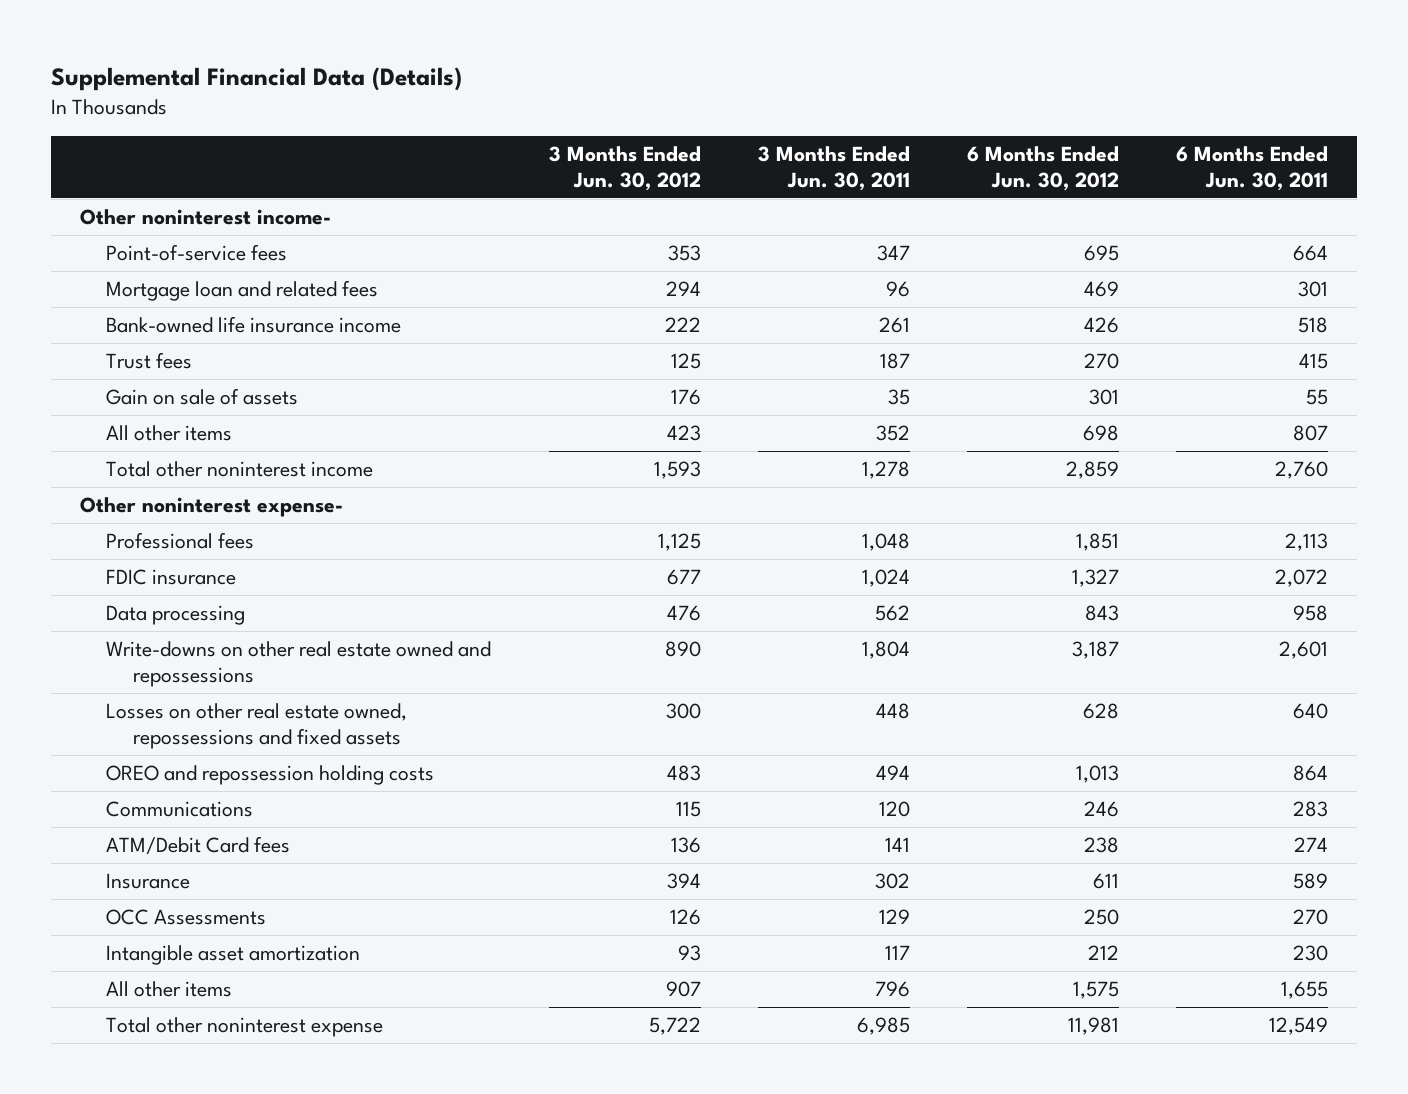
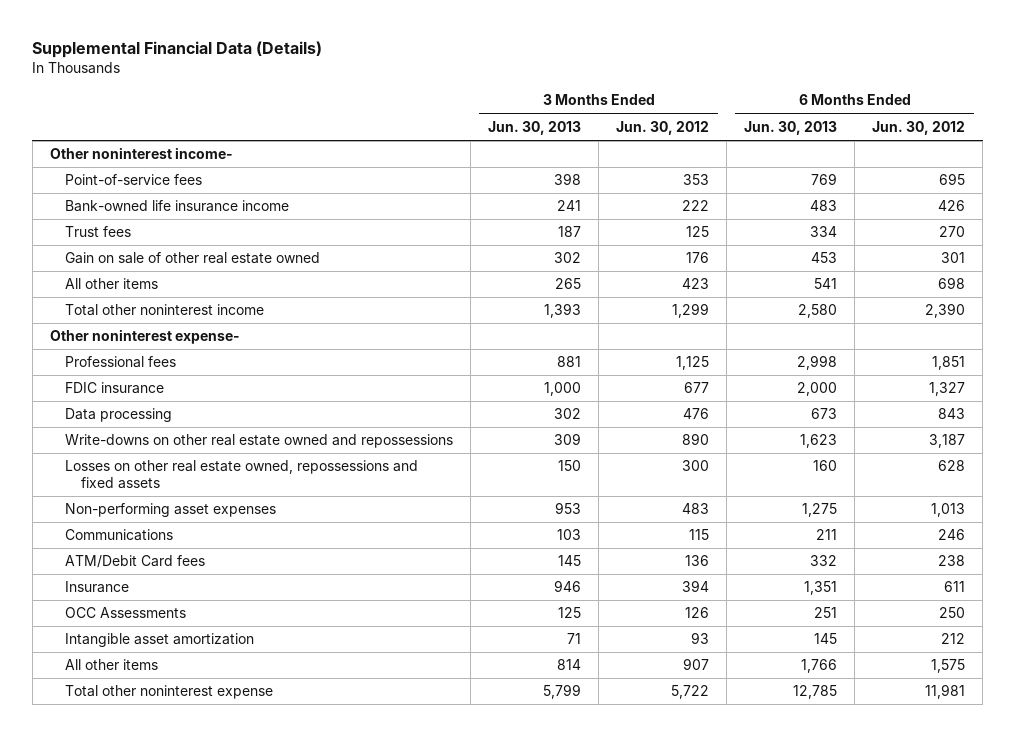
[757,145,910,192] 3 Months Ended Jun. 30, 2011 -> none
[1175,145,1328,192] 6 Months Ended Jun. 30, 2011 -> none
none -> [488,120,582,135] Jun. 30, 2013
none -> [744,120,838,135] Jun. 30, 2013
[106,280,379,302] Mortgage loan and related fees -> none
[106,388,299,406] Gain on sale of assets -> [65,252,321,265] Gain on sale of other real estate owned
[653,461,701,480] 1,593 -> [672,303,710,319] 1,299
[1065,461,1119,480] 2,859 -> [925,303,966,319] 2,390
[106,765,435,786] OREO and repossession holding costs -> [65,503,277,518] Non-performing asset expenses

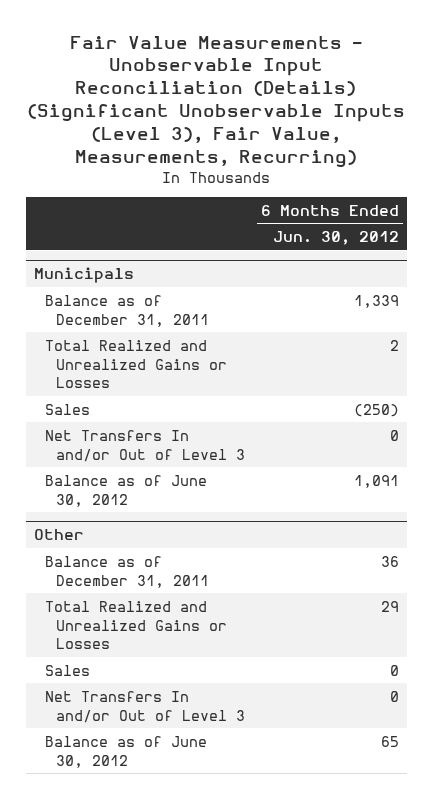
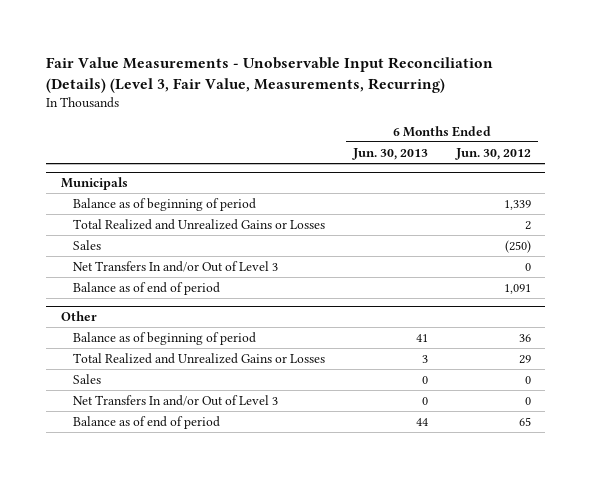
[27,35,406,168] Fair Value Measurements - Unobservable Input Reconciliation (Details) (Significant Unobservable Inputs (Level 3), Fair Value, Measurements, Recurring) -> [46,56,494,93] Fair Value Measurements - Unobservable Input Reconciliation (Details) (Level 3, Fair Value, Measurements, Recurring)
none -> [351,147,428,160] Jun. 30, 2013
[44,294,209,327] Balance as of December 31, 2011 -> [72,198,256,212] Balance as of beginning of period
[44,474,207,507] Balance as of June 30, 2012 -> [72,282,220,296] Balance as of end of period
[44,555,209,588] Balance as of December 31, 2011 -> [72,332,256,346] Balance as of beginning of period
[44,735,207,768] Balance as of June 30, 2012 -> [72,416,220,430] Balance as of end of period

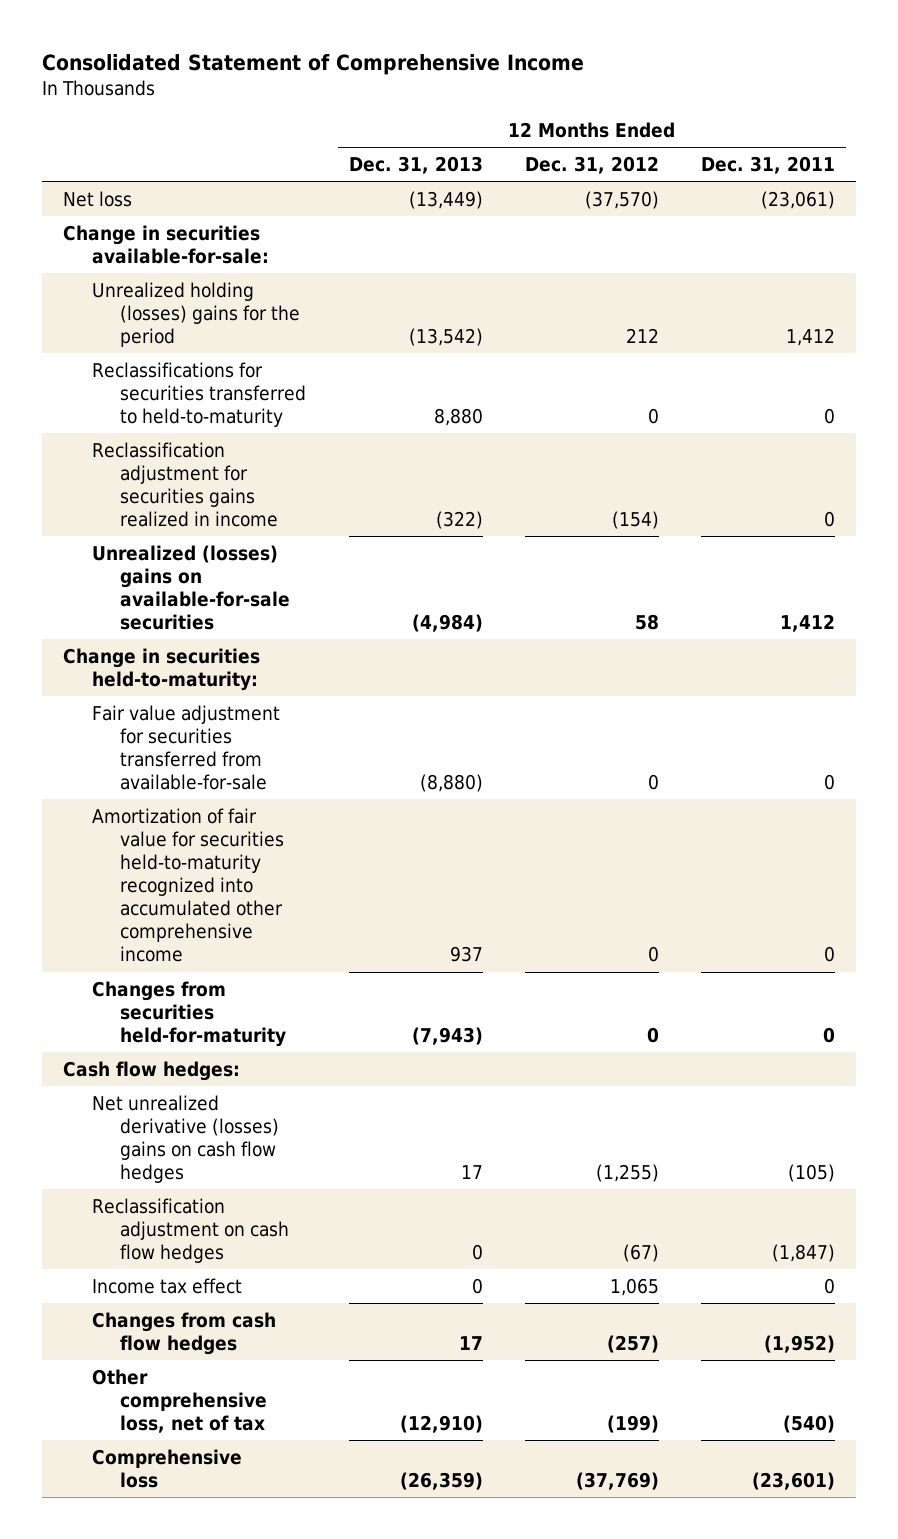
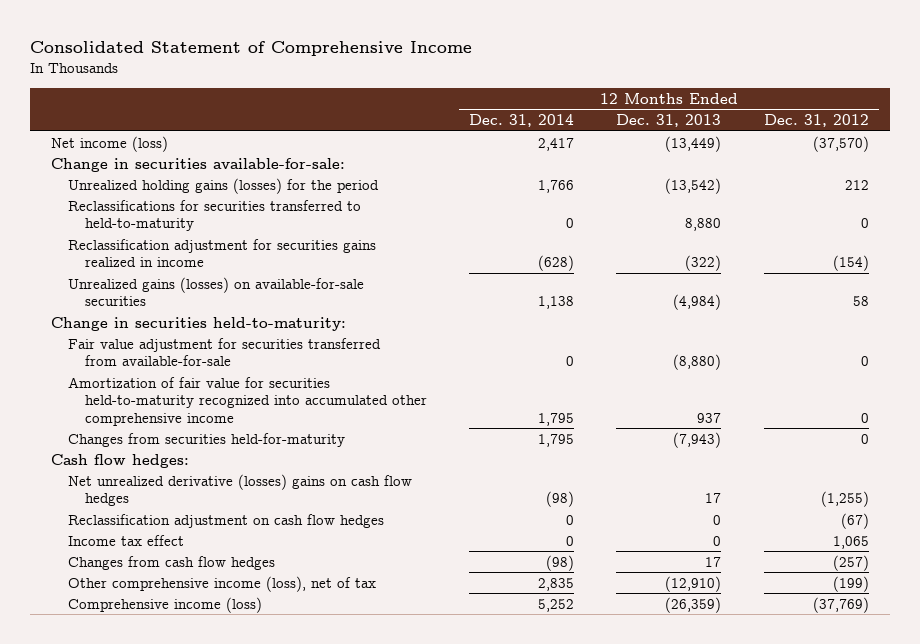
[701,156,836,175] Dec. 31, 2011 -> none
none -> [469,114,575,128] Dec. 31, 2014
[62,190,132,207] Net loss -> [51,135,169,152] Net income (loss)
[91,281,301,347] Unrealized holding (losses) gains for the period -> [67,177,379,194] Unrealized holding gains (losses) for the period
[91,544,291,631] Unrealized (losses) gains on available-for-sale securities -> [67,276,364,307] Unrealized gains (losses) on available-for-sale securities
[91,1368,268,1433] Other comprehensive loss, net of tax -> [67,575,376,592] Other comprehensive income (loss), net of tax
[91,1448,242,1488] Comprehensive loss -> [67,596,262,613] Comprehensive income (loss)

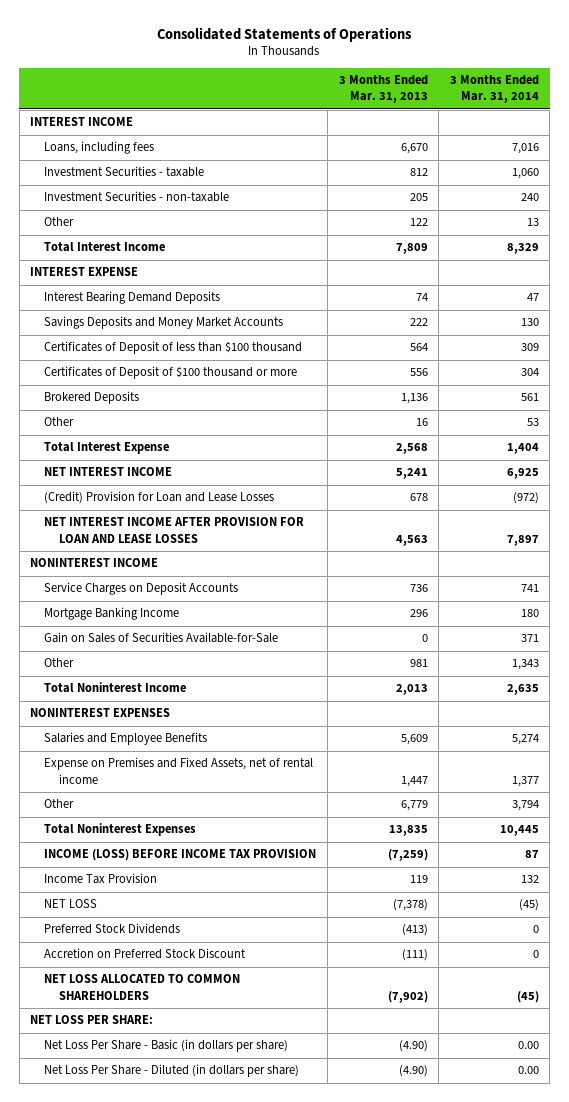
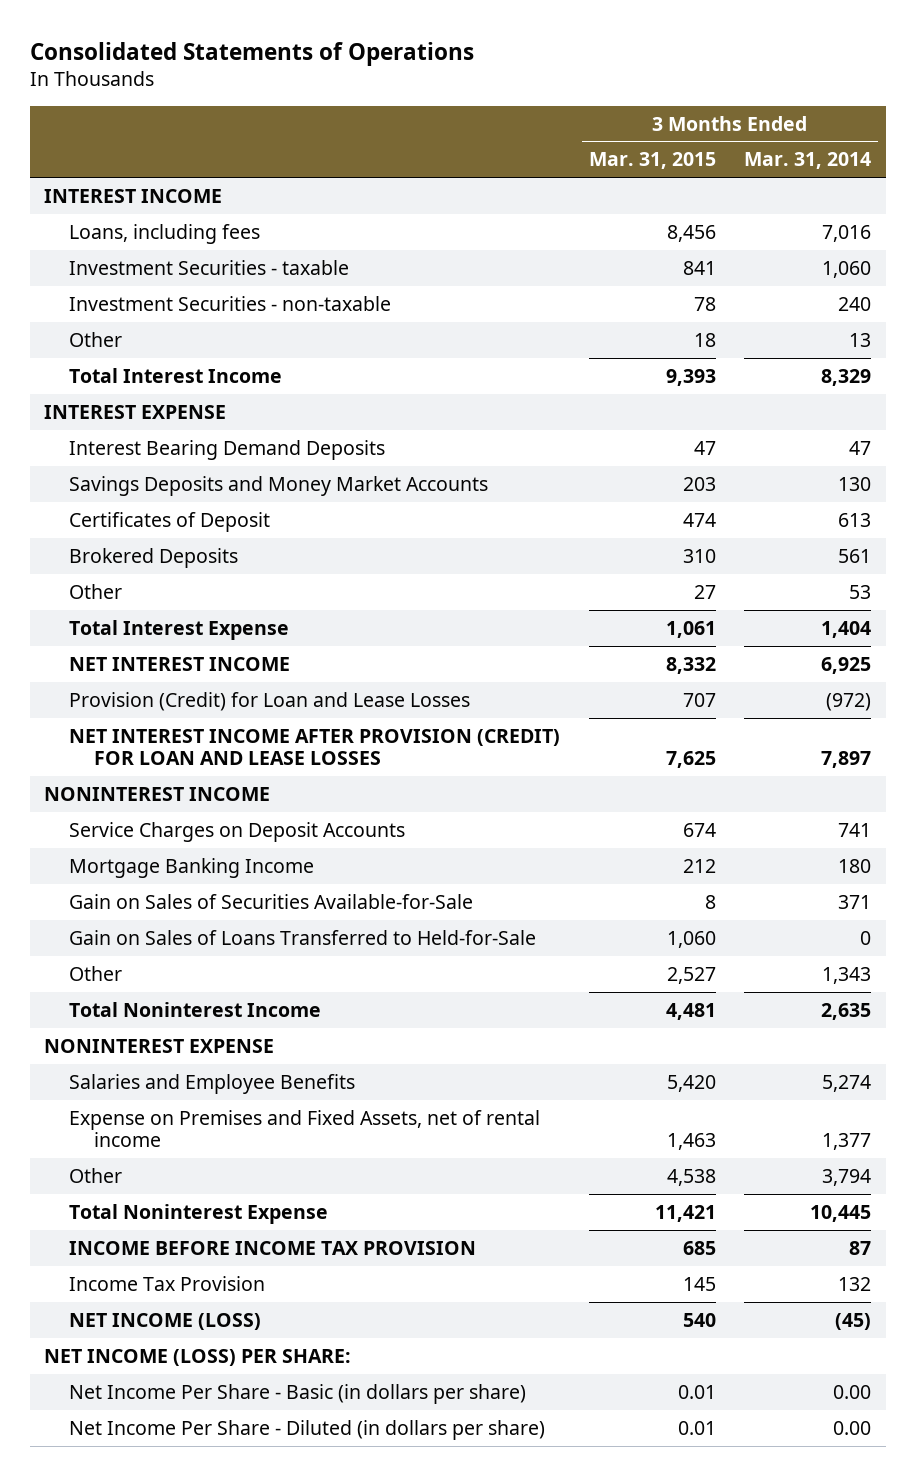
[338,75,428,104] 3 Months Ended Mar. 31, 2013 -> none
none -> [588,152,716,170] Mar. 31, 2015
[44,341,303,355] Certificates of Deposit of less than $100 thousand -> none
[44,366,298,380] Certificates of Deposit of $100 thousand or more -> none
none -> [69,511,271,532] Certificates of Deposit
[44,491,275,505] (Credit) Provision for Loan and Lease Losses -> [69,691,471,711] Provision (Credit) for Loan and Lease Losses
[44,517,305,543] NET INTEREST INCOME AFTER PROVISION FOR LOAN AND LEASE LOSSES -> [69,728,561,766] NET INTEREST INCOME AFTER PROVISION (CREDIT) FOR LOAN AND LEASE LOSSES
none -> [69,929,537,945] Gain on Sales of Loans Transferred to Held-for-Sale
[30,708,171,718] NONINTEREST EXPENSES -> [44,1038,275,1053] NONINTEREST EXPENSE
[44,823,197,837] Total Noninterest Expenses -> [69,1203,329,1224] Total Noninterest Expense
[44,849,317,862] INCOME (LOSS) BEFORE INCOME TAX PROVISION -> [69,1240,477,1255] INCOME BEFORE INCOME TAX PROVISION
[44,923,181,935] Preferred Stock Dividends -> none
[44,948,247,960] Accretion on Preferred Stock Discount -> none
[44,974,241,1000] NET LOSS ALLOCATED TO COMMON SHAREHOLDERS -> none
[44,899,98,909] NET LOSS -> [69,1312,262,1330] NET INCOME (LOSS)
[30,1015,154,1025] NET LOSS PER SHARE: -> [44,1348,352,1366] NET INCOME (LOSS) PER SHARE:
[44,1039,289,1053] Net Loss Per Share - Basic (in dollars per share) -> [69,1383,527,1404] Net Income Per Share - Basic (in dollars per share)
[44,1064,300,1078] Net Loss Per Share - Diluted (in dollars per share) -> [69,1419,546,1440] Net Income Per Share - Diluted (in dollars per share)

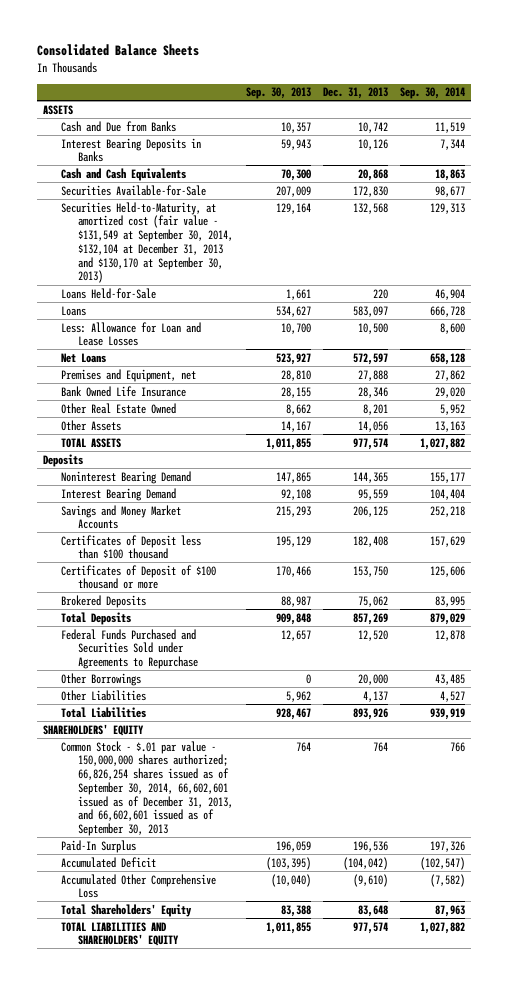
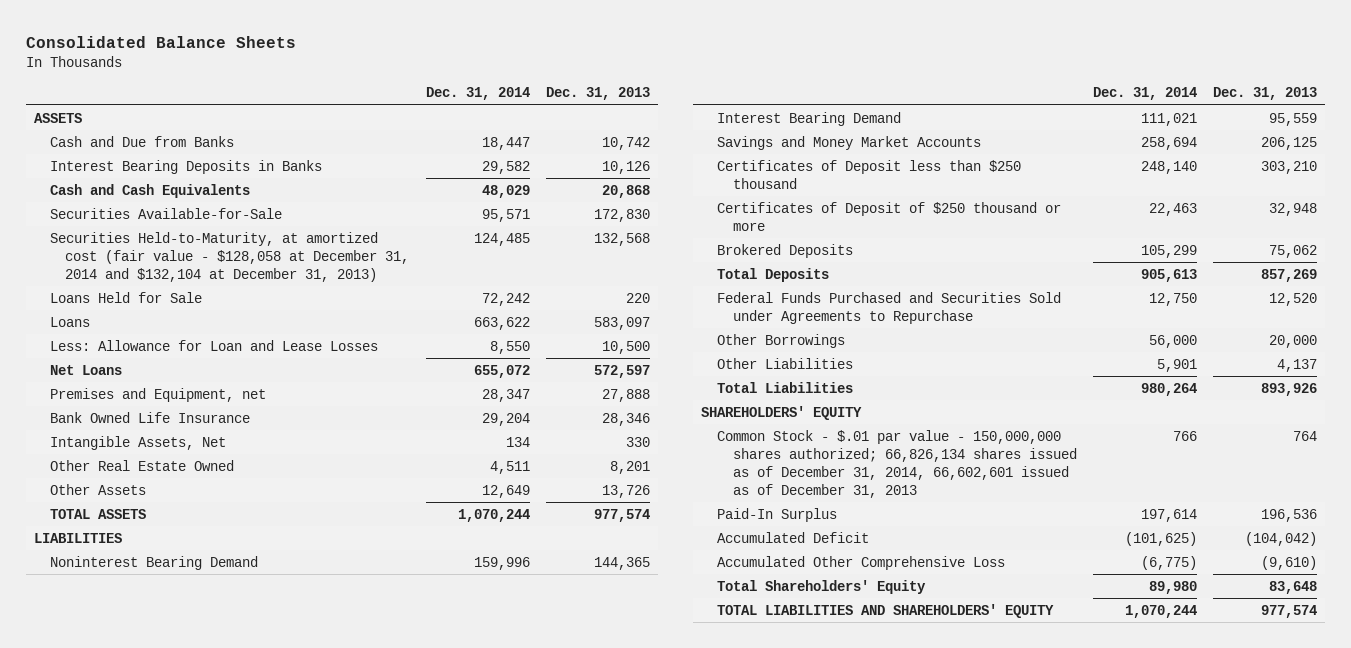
[245,87,311,100] Sep. 30, 2013 -> none
[400,87,466,100] Sep. 30, 2014 -> none
none -> [425,87,530,101] Dec. 31, 2014
[60,201,234,284] Securities Held-to-Maturity, at amortized cost (fair value - $131,549 at September 30, 2014, $132,104 at December 31, 2013 and $130,170 at September 30, 2013) -> [49,231,410,282] Securities Held-to-Maturity, at amortized cost (fair value - $128,058 at December 31, 2014 and $132,104 at December 31, 2013)
[60,287,156,299] Loans Held-for-Sale -> [49,291,202,303] Loans Held for Sale
none -> [49,435,226,450] Intangible Assets, Net
[357,420,388,432] 14,056 -> [601,484,650,498] 13,726
[43,453,84,467] Deposits -> none
none -> [33,532,122,543] LIABILITIES
[60,534,201,560] Certificates of Deposit less than $100 thousand -> [717,159,1022,189] Certificates of Deposit less than $250 thousand
[352,535,388,547] 182,408 -> [1261,160,1318,174] 303,210
[60,564,216,590] Certificates of Deposit of $100 thousand or more -> [717,201,1062,231] Certificates of Deposit of $250 thousand or more
[352,565,388,577] 153,750 -> [1269,202,1318,216] 32,948
[60,740,234,837] Common Stock - $.01 par value - 150,000,000 shares authorized; 66,826,254 shares issued as of September 30, 2014, 66,602,601 issued as of December 31, 2013, and 66,602,601 issued as of September 30, 2013 -> [717,429,1077,498] Common Stock - $.01 par value - 150,000,000 shares authorized; 66,826,134 shares issued as of December 31, 2014, 66,602,601 issued as of December 31, 2013

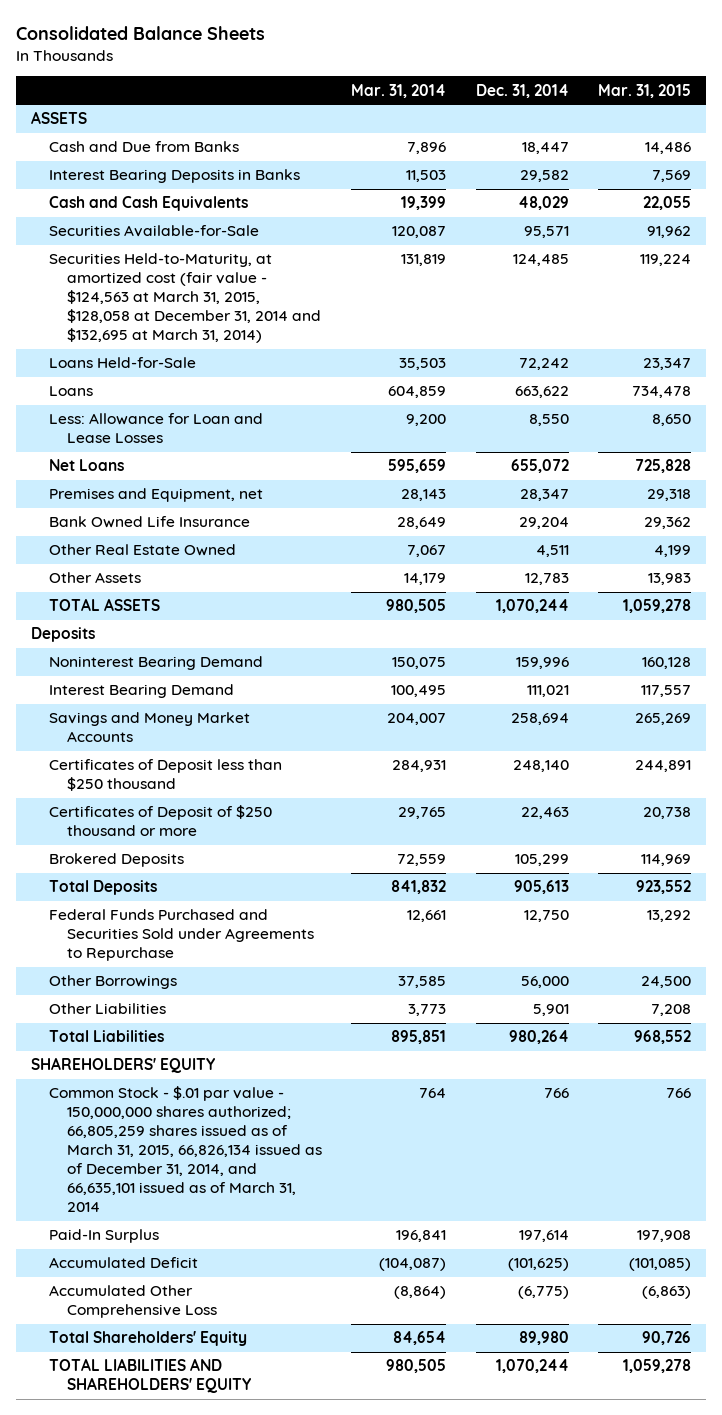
[545,87,650,101] Dec. 31, 2013 -> none
none -> [351,83,447,98] Mar. 31, 2014
none -> [598,83,692,98] Mar. 31, 2015
[49,231,410,282] Securities Held-to-Maturity, at amortized cost (fair value - $128,058 at December 31, 2014 and $132,104 at December 31, 2013) -> [48,253,321,344] Securities Held-to-Maturity, at amortized cost (fair value - $124,563 at March 31, 2015, $128,058 at December 31, 2014 and $132,695 at March 31, 2014)
[49,291,202,303] Loans Held for Sale -> [48,357,196,369] Loans Held-for-Sale
[49,435,226,450] Intangible Assets, Net -> none
[481,484,530,498] 12,649 -> [524,573,569,586] 12,783
[33,532,122,543] LIABILITIES -> none
none -> [30,627,95,643] Deposits
[717,429,1077,498] Common Stock - $.01 par value - 150,000,000 shares authorized; 66,826,134 shares issued as of December 31, 2014, 66,602,601 issued as of December 31, 2013 -> [48,1086,322,1213] Common Stock - $.01 par value - 150,000,000 shares authorized; 66,805,259 shares issued as of March 31, 2015, 66,826,134 issued as of December 31, 2014, and 66,635,101 issued as of March 31, 2014

